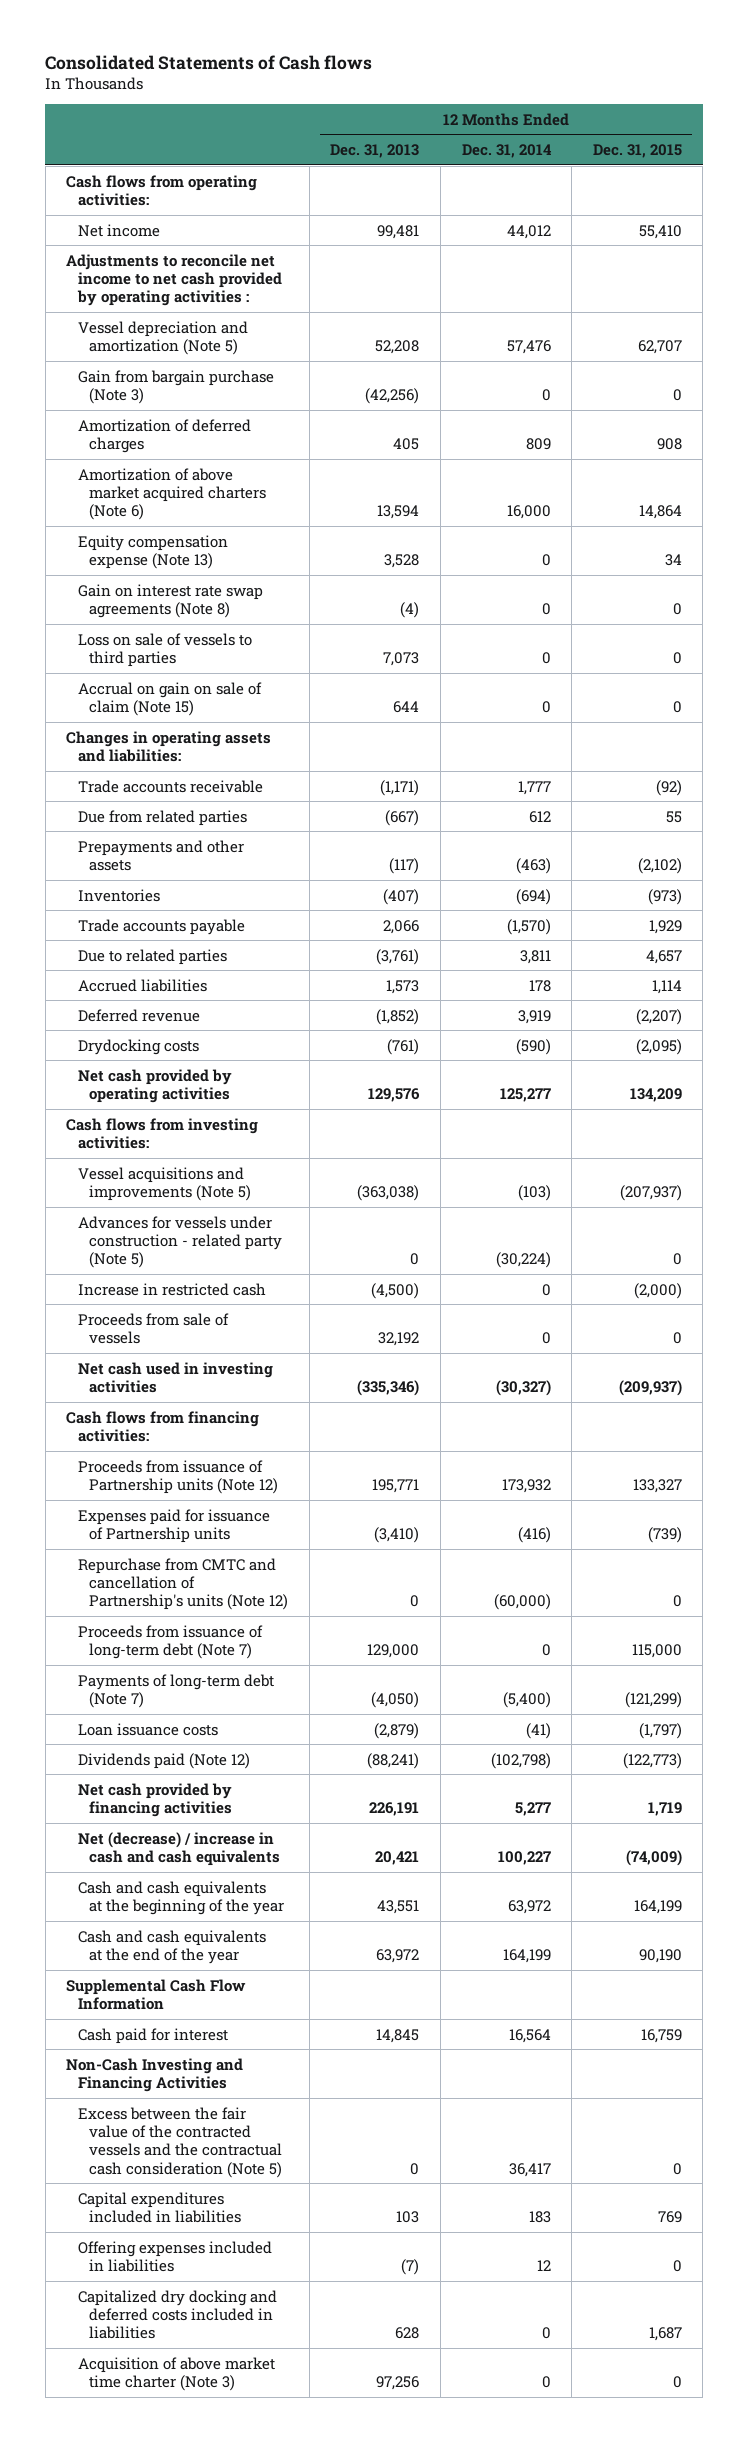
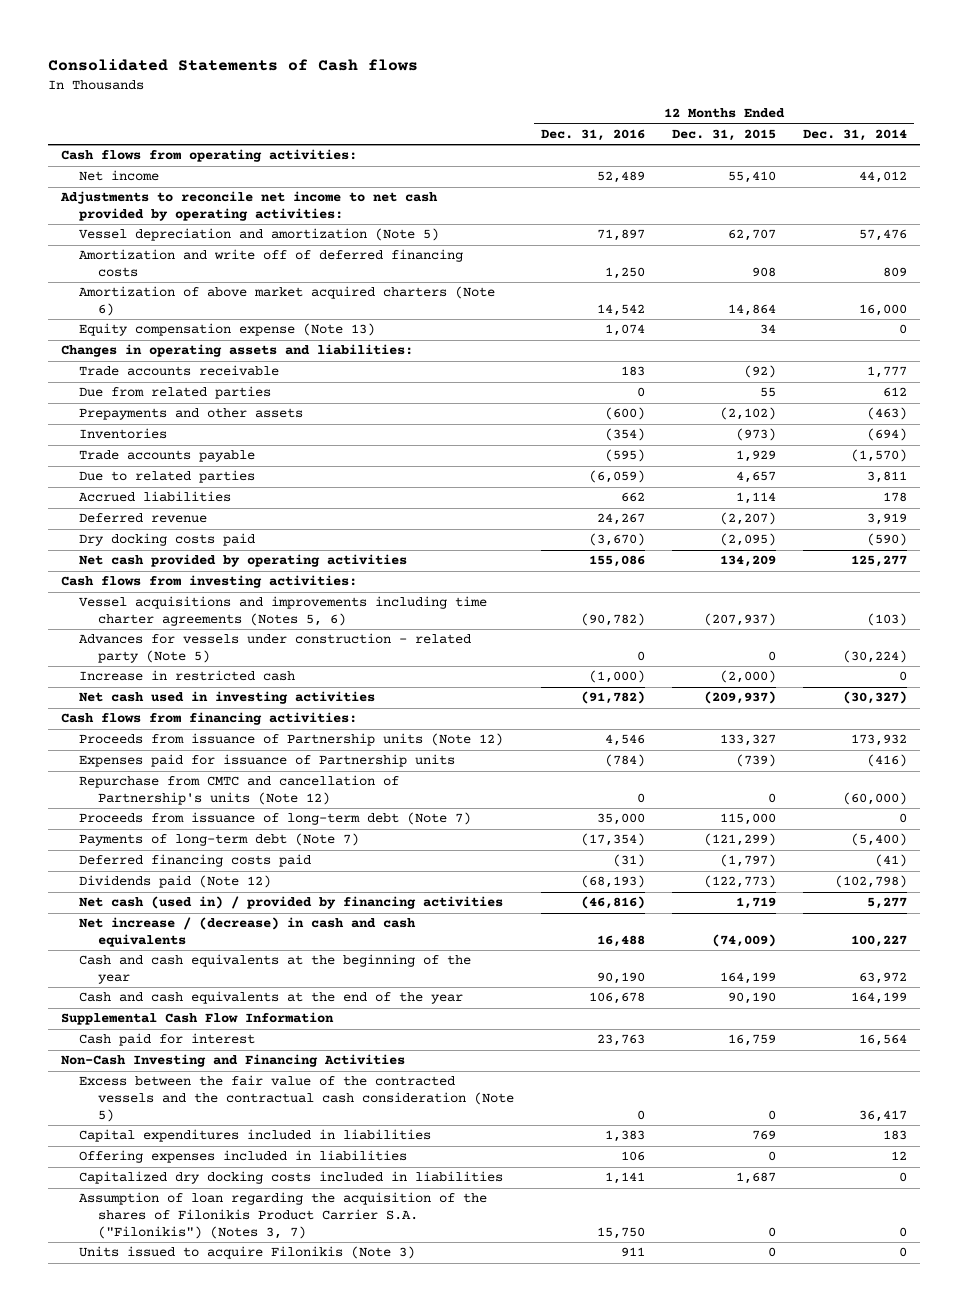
[330,143,420,158] Dec. 31, 2013 -> none
none -> [540,128,645,141] Dec. 31, 2016
[66,253,282,307] Adjustments to reconcile net income to net cash provided by operating activities : -> [60,191,439,221] Adjustments to reconcile net income to net cash provided by operating activities:
[77,369,274,404] Gain from bargain purchase (Note 3) -> none
[77,418,251,453] Amortization of deferred charges -> [79,249,464,277] Amortization and write off of deferred financing costs
[77,583,263,618] Gain on interest rate swap agreements (Note 8) -> none
[77,632,252,667] Loss on sale of vessels to third parties -> none
[77,681,262,716] Accrual on gain on sale of claim (Note 15) -> none
[77,1038,199,1055] Drydocking costs -> [79,533,256,547] Dry docking costs paid
[77,1166,252,1201] Vessel acquisitions and improvements (Note 5) -> [79,596,488,626] Vessel acquisitions and improvements including time charter agreements (Notes 5, 6)
[77,1312,229,1344] Proceeds from sale of vessels -> none
[77,1722,218,1736] Loan issuance costs -> [79,854,312,868] Deferred financing costs paid
[77,1782,233,1817] Net cash provided by financing activities -> [79,896,504,910] Net cash (used in) / provided by financing activities
[77,1831,281,1866] Net (decrease) / increase in cash and cash equivalents -> [79,917,417,947] Net increase / (decrease) in cash and cash equivalents
[77,2356,275,2391] Acquisition of above market time charter (Note 3) -> none
[77,2289,277,2340] Capitalized dry docking and deferred costs included in liabilities -> [79,1171,504,1185] Capitalized dry docking costs included in liabilities
none -> [79,1192,488,1239] Assumption of loan regarding the acquisition of the shares of Filonikis Product Carrier S.A. ("Filonikis") (Notes 3, 7)
none -> [79,1246,416,1260] Units issued to acquire Filonikis (Note 3)

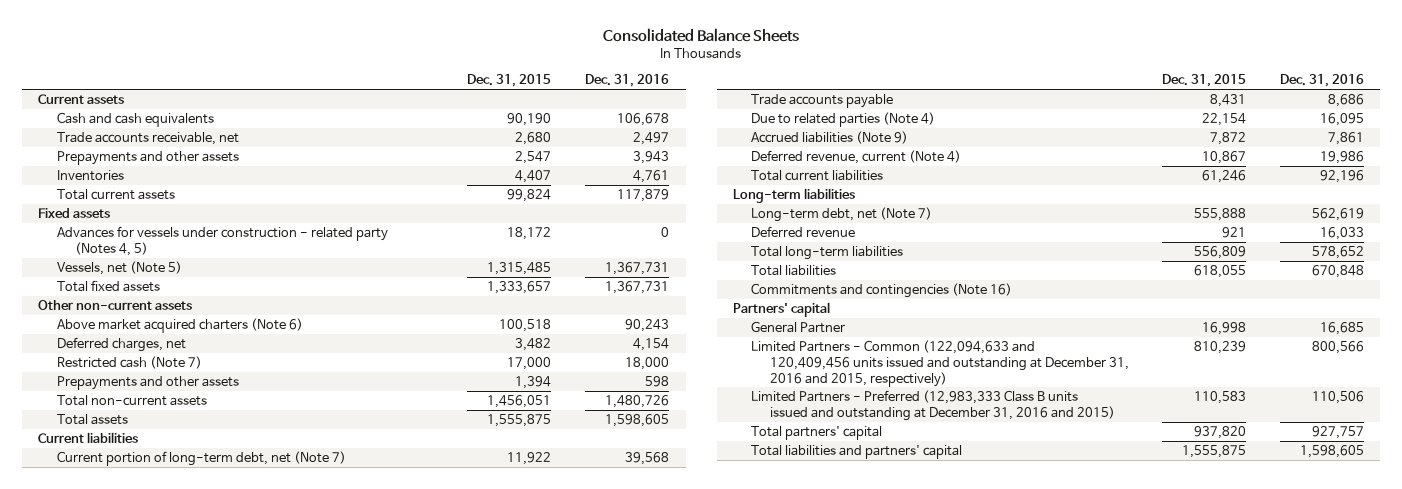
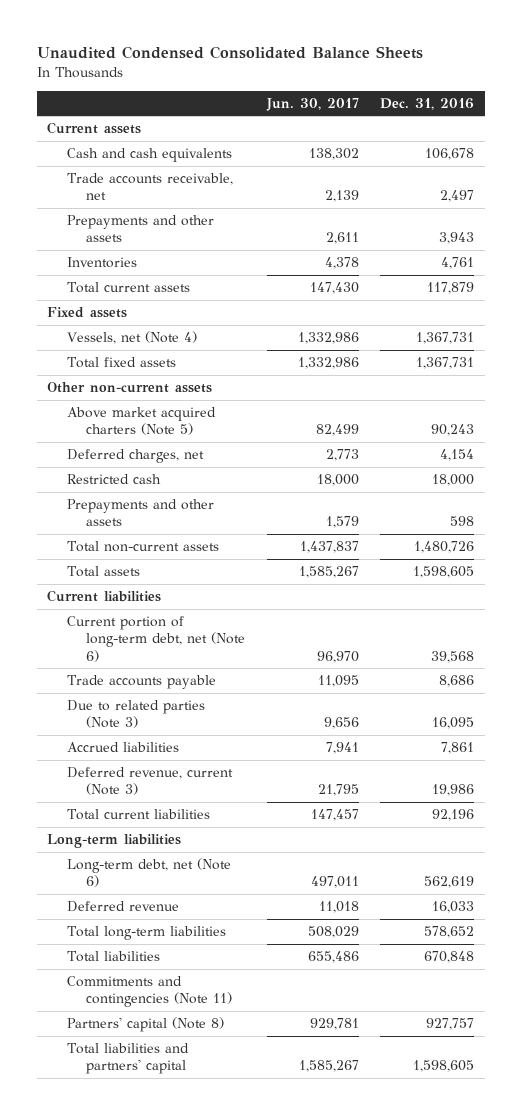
[603,28,800,43] Consolidated Balance Sheets -> [36,46,423,60] Unaudited Condensed Consolidated Balance Sheets
[467,74,552,88] Dec. 31, 2015 -> none
none -> [265,97,359,111] Jun. 30, 2017
[56,225,388,256] Advances for vessels under construction - related party (Notes 4, 5) -> none
[56,260,182,275] Vessels, net (Note 5) -> [66,331,197,345] Vessels, net (Note 4)
[56,317,303,333] Above market acquired charters (Note 6) -> [66,407,216,436] Above market acquired charters (Note 5)
[56,355,202,369] Restricted cash (Note 7) -> [66,474,161,485] Restricted cash
[56,450,346,466] Current portion of long-term debt, net (Note 7) -> [66,616,246,662] Current portion of long-term debt, net (Note 6)
[751,111,936,127] Due to related parties (Note 4) -> [66,700,205,729] Due to related parties (Note 3)
[751,130,909,144] Accrued liabilities (Note 9) -> [66,742,179,753] Accrued liabilities
[751,149,962,164] Deferred revenue, current (Note 4) -> [66,767,233,796] Deferred revenue, current (Note 3)
[751,206,933,222] Long-term debt, net (Note 7) -> [66,858,231,888] Long-term debt, net (Note 6)
[733,301,831,317] Partners' capital -> none
[751,320,846,333] General Partner -> none
[751,339,1129,387] Limited Partners - Common (122,094,633 and 120,409,456 units issued and outstanding at December 31, 2016 and 2015, respectively) -> none
[751,389,1115,421] Limited Partners - Preferred (12,983,333 Class B units issued and outstanding at December 31, 2016 and 2015) -> none
[751,282,1013,298] Commitments and contingencies (Note 16) -> [66,976,233,1008] Commitments and contingencies (Note 11)
[751,425,883,440] Total partners' capital -> [66,1017,224,1033] Partners' capital (Note 8)

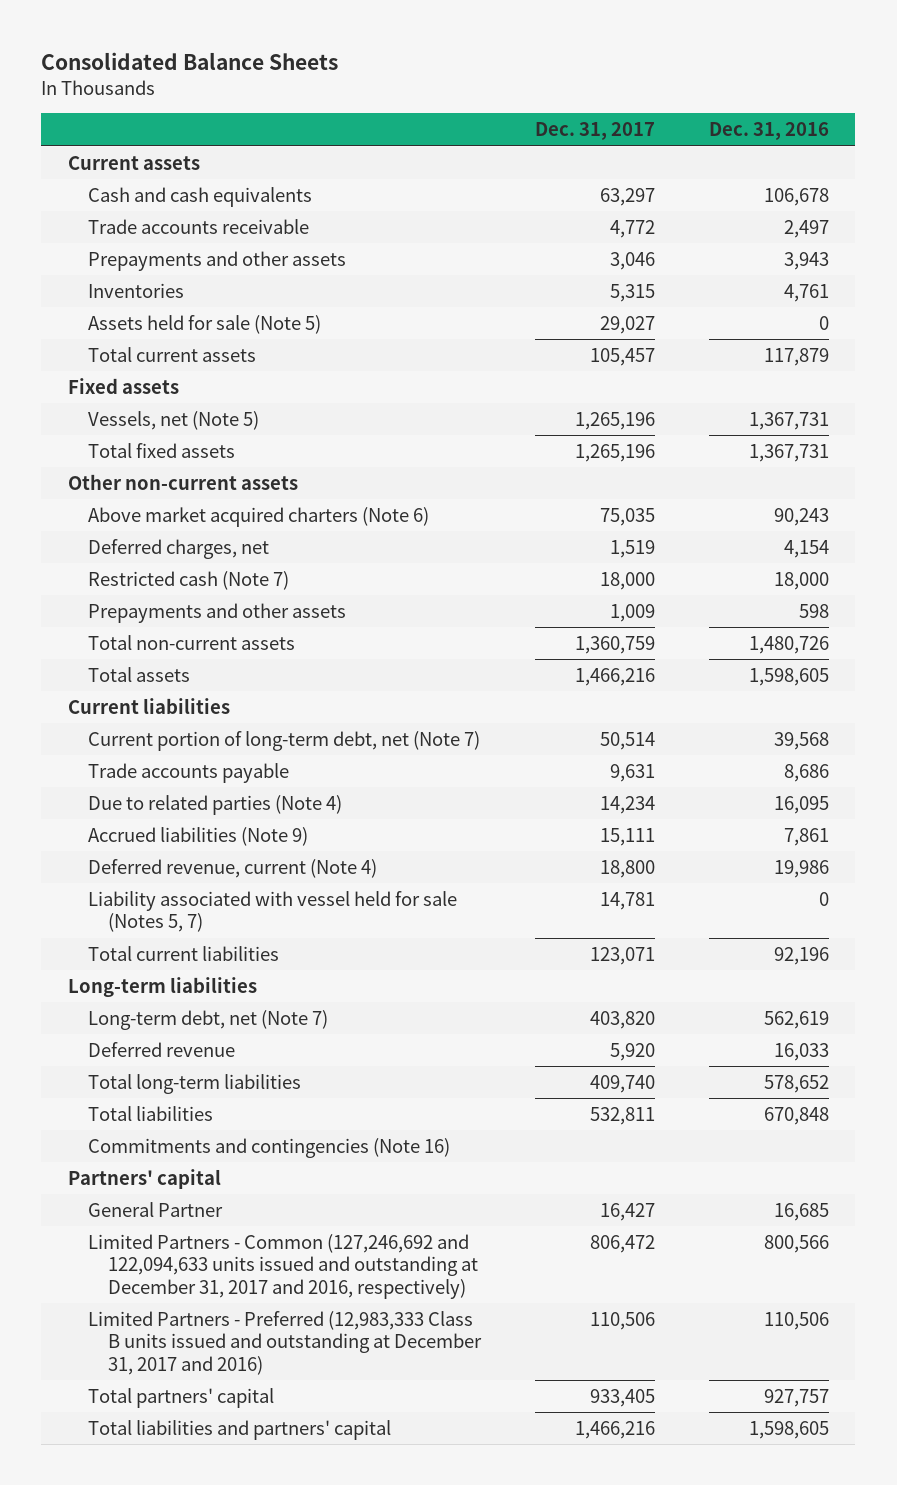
[36,46,423,60] Unaudited Condensed Consolidated Balance Sheets -> [41,51,339,70] Consolidated Balance Sheets
[265,97,359,111] Jun. 30, 2017 -> none
none -> [534,122,655,141] Dec. 31, 2017
[66,173,233,201] Trade accounts receivable, net -> [87,218,309,234] Trade accounts receivable
none -> [87,314,321,334] Assets held for sale (Note 5)
[66,331,197,345] Vessels, net (Note 4) -> [87,410,259,430] Vessels, net (Note 5)
[66,407,216,436] Above market acquired charters (Note 5) -> [87,506,429,527] Above market acquired charters (Note 6)
[66,474,161,485] Restricted cash -> [87,570,289,590] Restricted cash (Note 7)
[66,616,246,662] Current portion of long-term debt, net (Note 6) -> [87,730,480,751] Current portion of long-term debt, net (Note 7)
[66,700,205,729] Due to related parties (Note 3) -> [87,794,342,815] Due to related parties (Note 4)
[66,742,179,753] Accrued liabilities -> [87,826,308,846] Accrued liabilities (Note 9)
[66,767,233,796] Deferred revenue, current (Note 3) -> [87,858,377,878] Deferred revenue, current (Note 4)
none -> [87,890,457,933] Liability associated with vessel held for sale (Notes 5, 7)
[66,858,231,888] Long-term debt, net (Note 6) -> [87,1009,328,1030] Long-term debt, net (Note 7)
[66,976,233,1008] Commitments and contingencies (Note 11) -> [87,1137,450,1158] Commitments and contingencies (Note 16)
none -> [68,1168,222,1189] Partners' capital
none -> [87,1201,223,1217] General Partner
none -> [87,1233,478,1299] Limited Partners - Common (127,246,692 and 122,094,633 units issued and outstanding at December 31, 2017 and 2016, respectively)
none -> [87,1310,482,1375] Limited Partners - Preferred (12,983,333 Class B units issued and outstanding at December 31, 2017 and 2016)
[66,1017,224,1033] Partners' capital (Note 8) -> [87,1387,274,1408] Total partners' capital

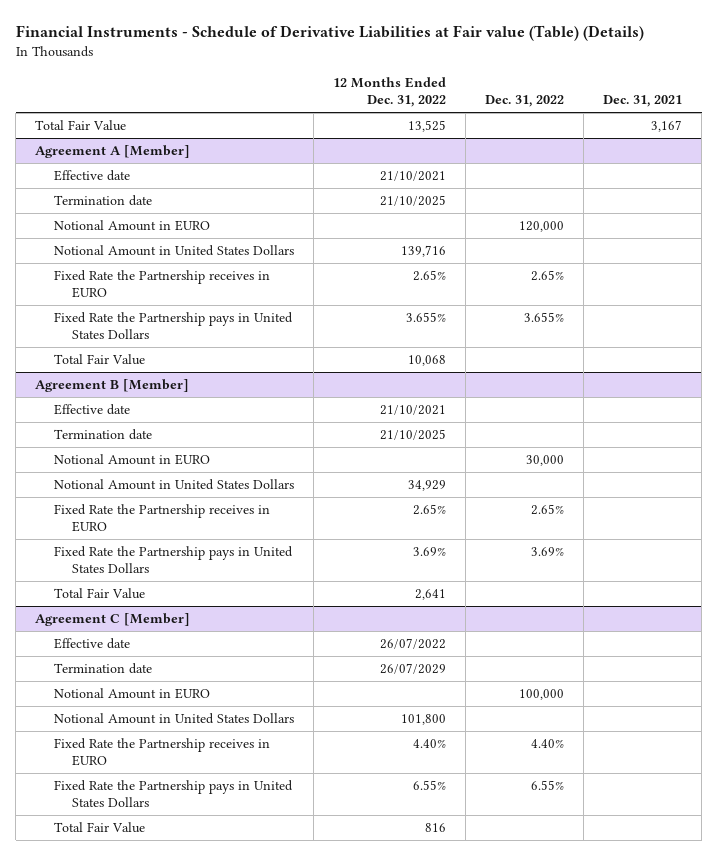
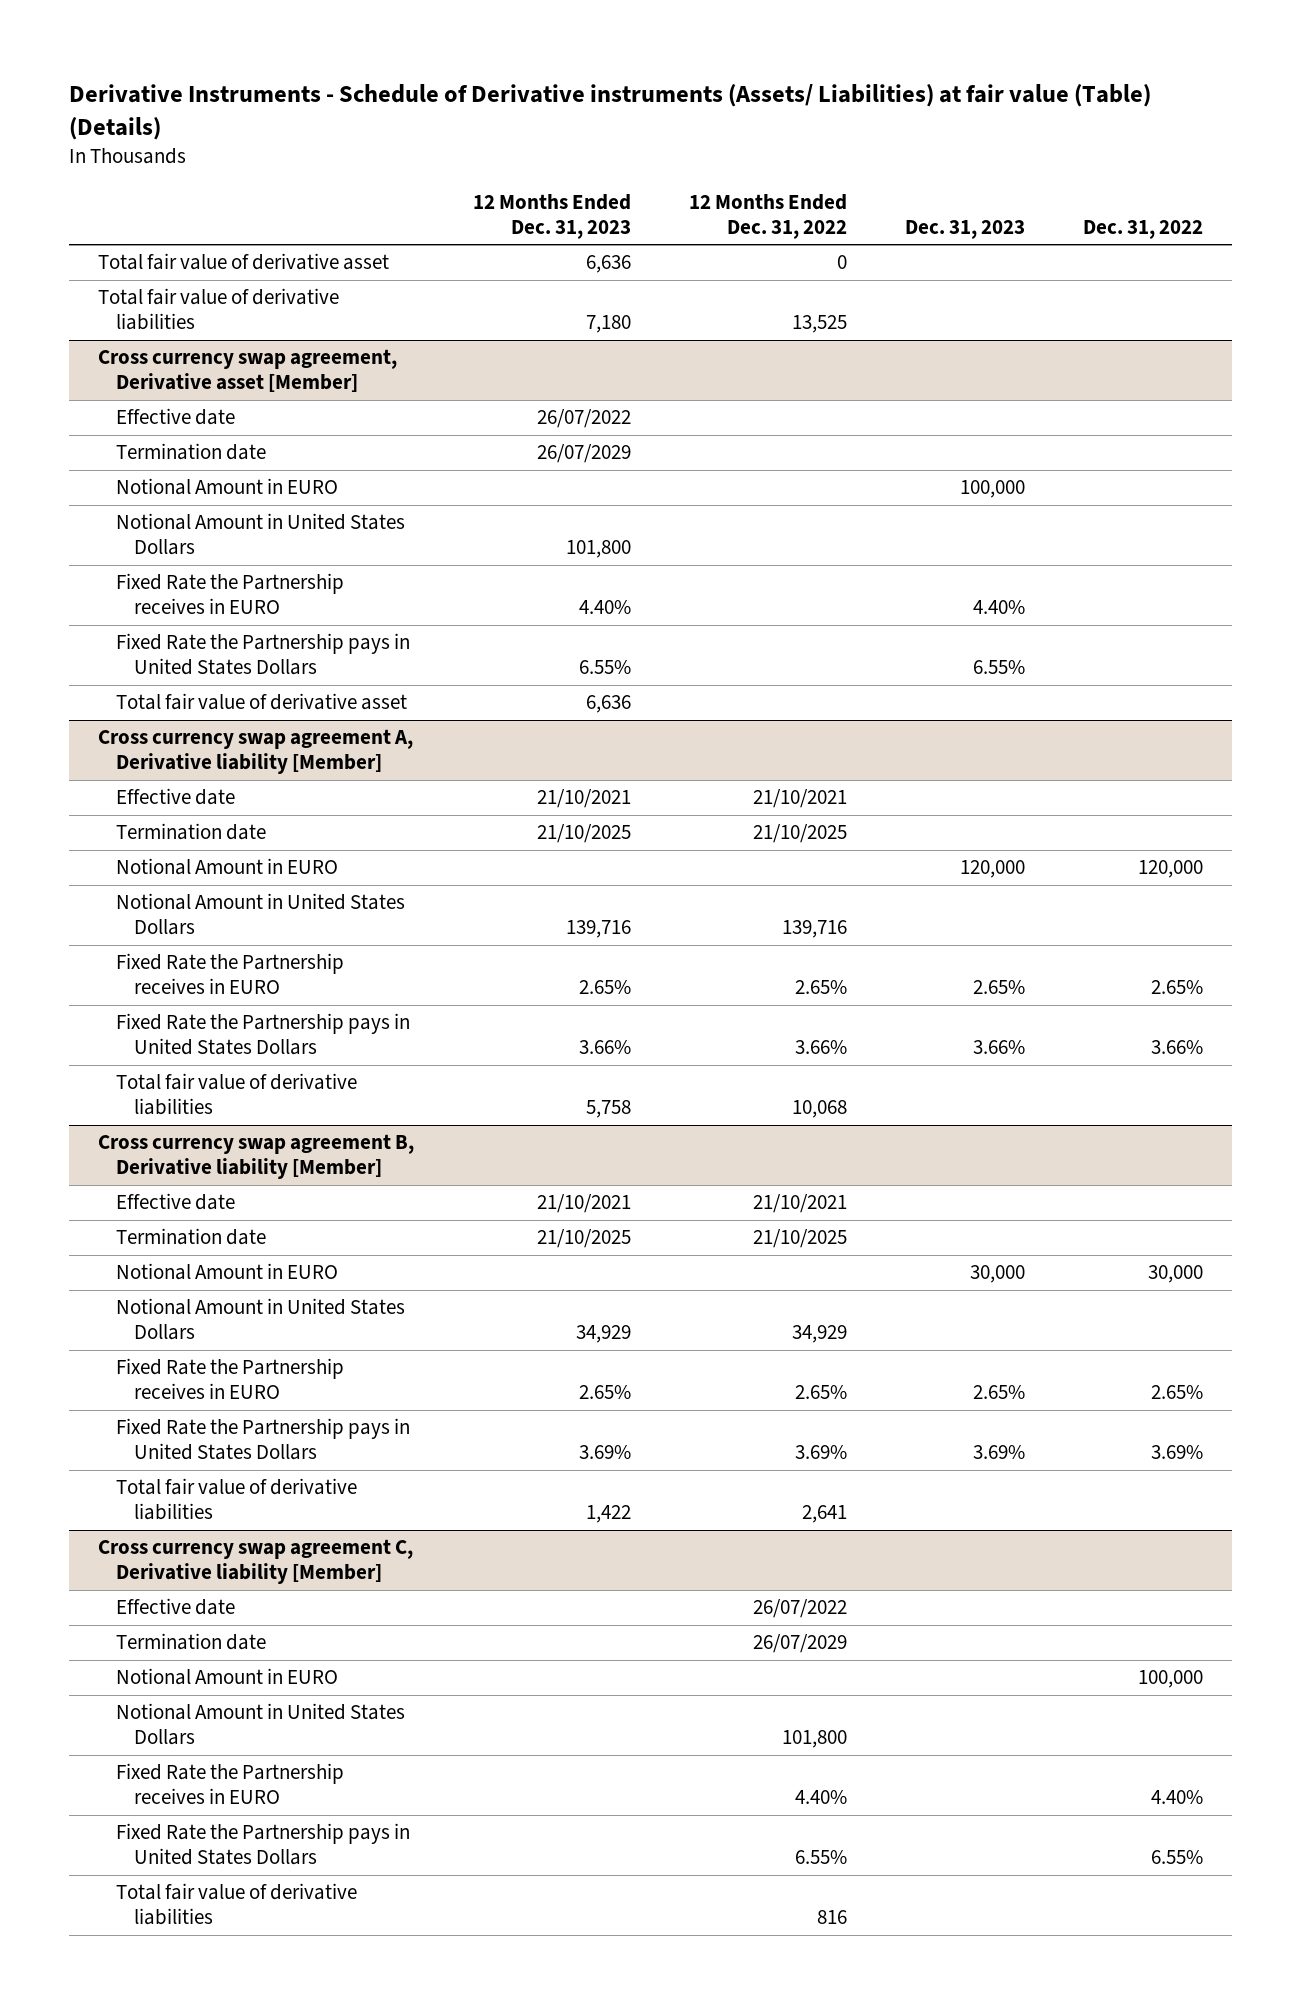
[15,25,644,42] Financial Instruments - Schedule of Derivative Liabilities at Fair value (Table) (Details) -> [69,84,1152,140] Derivative Instruments - Schedule of Derivative instruments (Assets/ Liabilities) at fair value (Table) (Details)
[603,95,683,108] Dec. 31, 2021 -> none
none -> [472,193,631,239] 12 Months Ended Dec. 31, 2023
none -> [904,219,1025,239] Dec. 31, 2023
[35,144,191,158] Agreement A [Member] -> none
none -> [98,253,390,271] Total fair value of derivative asset
[35,119,127,131] Total Fair Value -> [98,288,340,331] Total fair value of derivative liabilities
none -> [98,349,398,393] Cross currency swap agreement, Derivative asset [Member]
none -> [116,408,236,426] Effective date
none -> [116,443,267,461] Termination date
none -> [116,478,339,496] Notional Amount in EURO
none -> [116,513,406,556] Notional Amount in United States Dollars
none -> [116,573,345,615] Fixed Rate the Partnership receives in EURO
none -> [116,633,411,676] Fixed Rate the Partnership pays in United States Dollars
none -> [116,693,408,711] Total fair value of derivative asset
none -> [98,729,414,775] Cross currency swap agreement A, Derivative liability [Member]
[35,378,190,392] Agreement B [Member] -> none
[405,311,446,322] 3.655% -> [794,1040,847,1055] 3.66%
[524,311,565,322] 3.655% -> [1150,1040,1203,1055] 3.66%
[53,353,145,365] Total Fair Value -> [116,1073,358,1116] Total fair value of derivative liabilities
none -> [98,1134,415,1180] Cross currency swap agreement B, Derivative liability [Member]
[35,612,191,626] Agreement C [Member] -> none
[53,587,145,599] Total Fair Value -> [116,1478,358,1521] Total fair value of derivative liabilities
none -> [98,1539,414,1585] Cross currency swap agreement C, Derivative liability [Member]
[53,821,145,833] Total Fair Value -> [116,1883,358,1926] Total fair value of derivative liabilities

